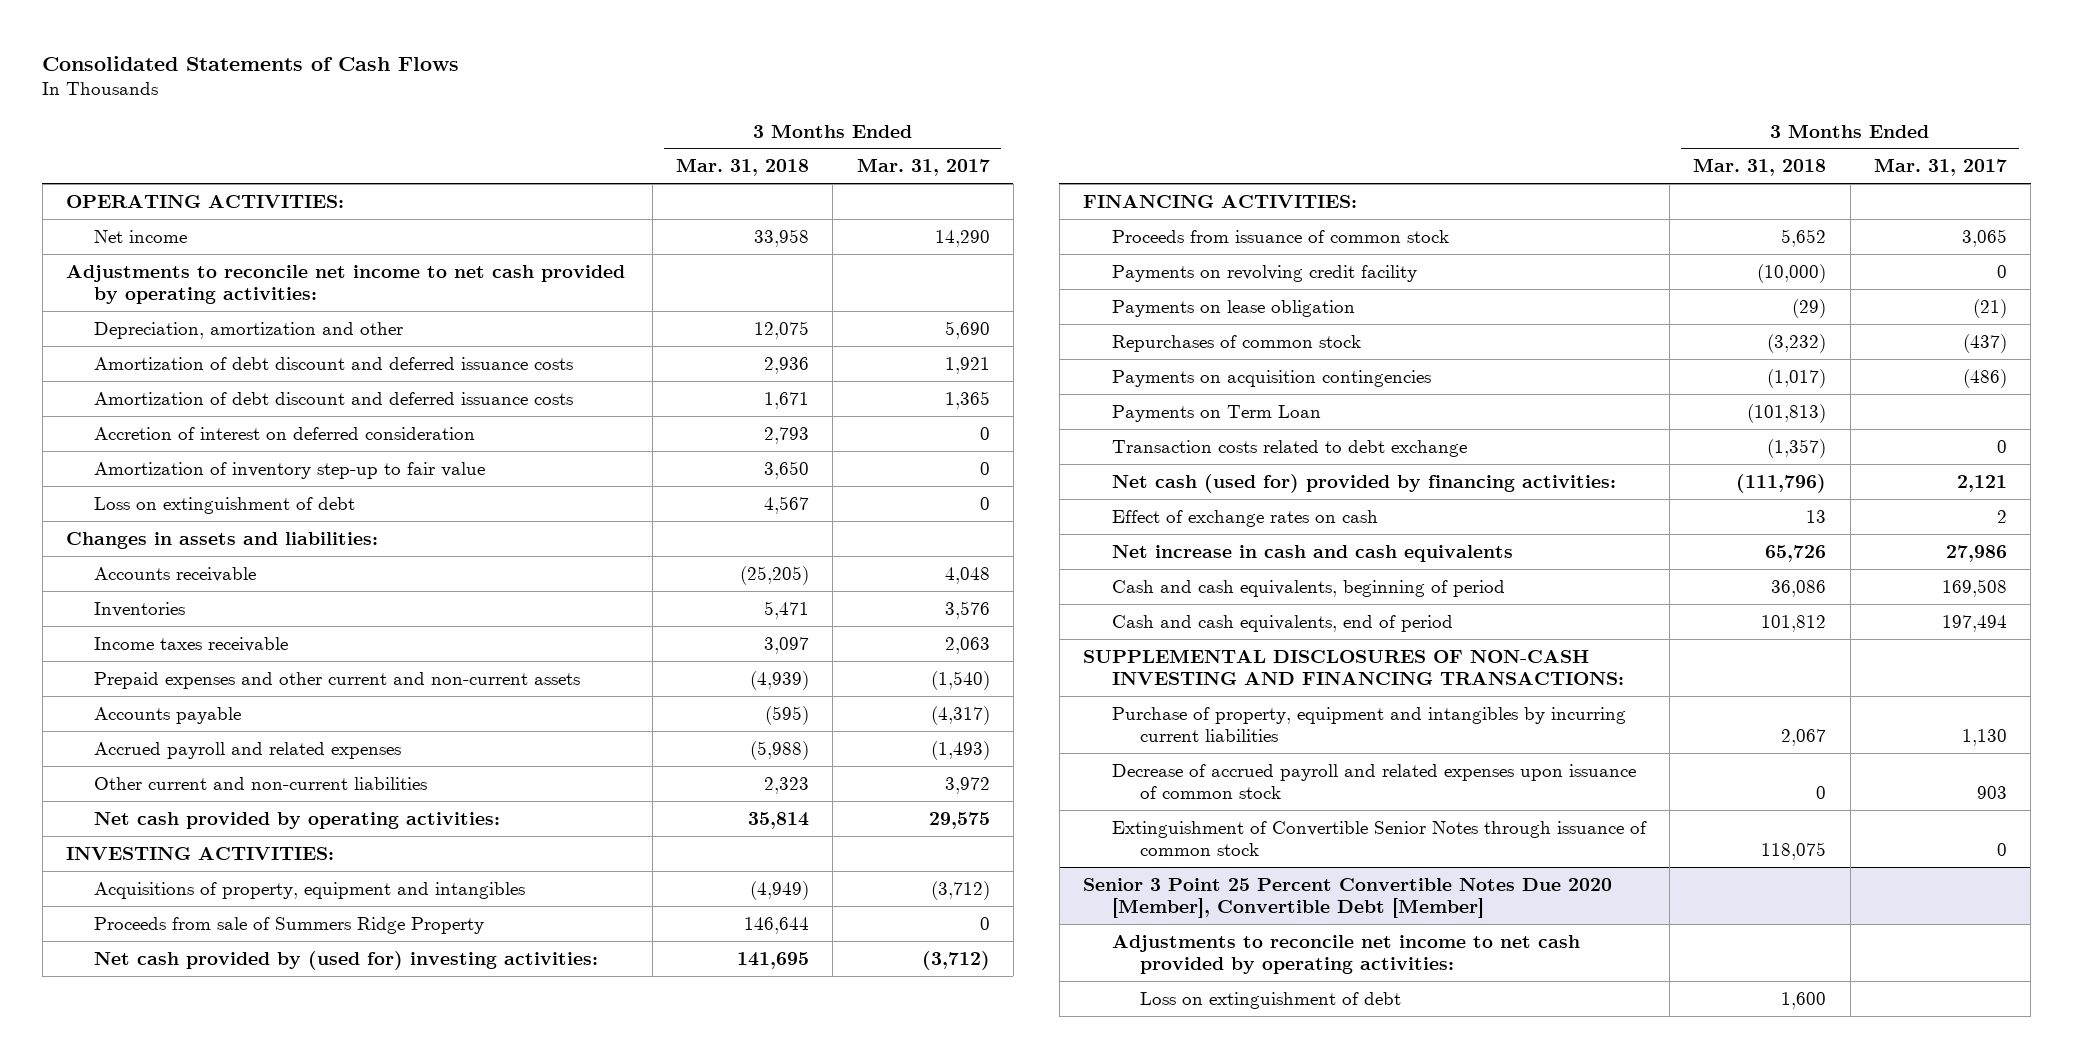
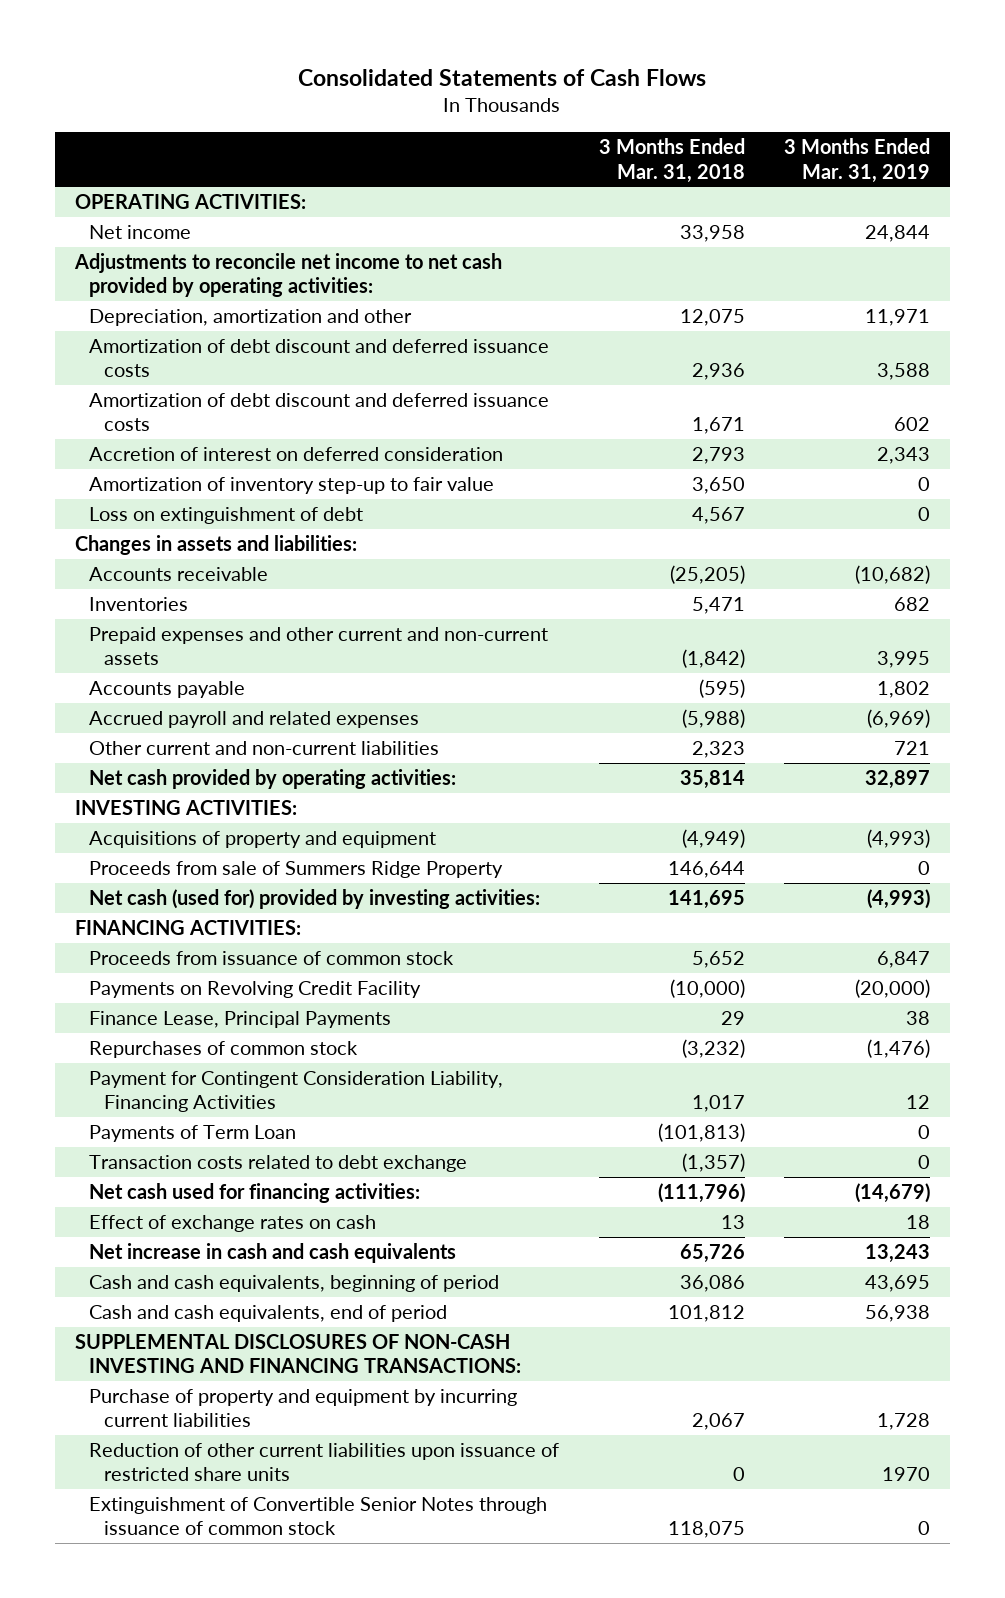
[856,158,990,177] Mar. 31, 2017 -> none
none -> [783,138,930,183] 3 Months Ended Mar. 31, 2019
[94,636,289,652] Income taxes receivable -> none
[749,670,809,690] (4,939) -> [681,649,745,669] (1,842)
[94,881,526,899] Acquisitions of property, equipment and intangibles -> [89,831,437,849] Acquisitions of property and equipment
[94,950,599,970] Net cash provided by (used for) investing activities: -> [89,889,541,910] Net cash (used for) provided by investing activities:
[1111,299,1355,317] Payments on lease obligation -> none
[1111,264,1417,282] Payments on revolving credit facility -> [89,981,422,999] Payments on Revolving Credit Facility
none -> [89,1011,392,1029] Finance Lease, Principal Payments
[1111,369,1431,387] Payments on acquisition contingencies -> none
none -> [89,1071,504,1113] Payment for Contingent Consideration Liability, Financing Activities
[1111,404,1321,422] Payments on Term Loan -> [89,1125,297,1143] Payments of Term Loan
[1111,473,1616,493] Net cash (used for) provided by financing activities: -> [89,1183,421,1204] Net cash used for financing activities:
[1111,763,1636,800] Decrease of accrued payroll and related expenses upon issuance of common stock -> none
[1111,706,1626,743] Purchase of property, equipment and intangibles by incurring current liabilities -> [89,1389,518,1428] Purchase of property and equipment by incurring current liabilities
none -> [89,1443,560,1482] Reduction of other current liabilities upon issuance of restricted share units
[1083,877,1613,919] Senior 3 Point 25 Percent Convertible Notes Due 2020 [Member], Convertible Debt [Member] -> none
[1111,934,1580,975] Adjustments to reconcile net income to net cash provided by operating activities: -> none
[1140,991,1402,1009] Loss on extinguishment of debt -> none

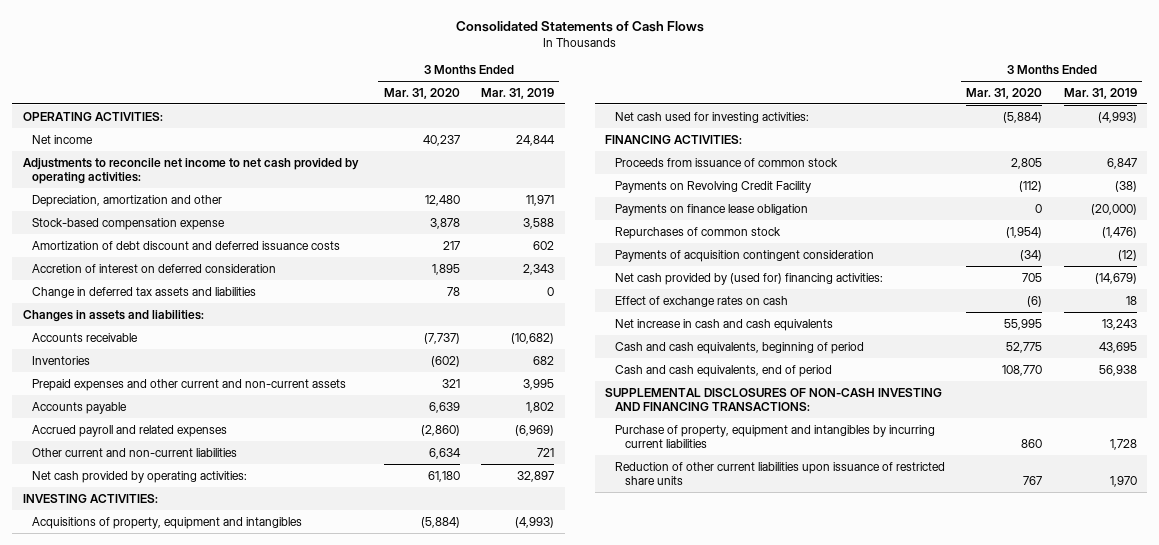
[598,138,745,183] 3 Months Ended Mar. 31, 2018 -> none
none -> [383,87,460,99] Mar. 31, 2020
[89,339,550,378] Amortization of debt discount and deferred issuance costs -> [32,217,226,230] Stock-based compensation expense
[89,477,495,495] Amortization of inventory step-up to fair value -> none
[89,507,364,525] Loss on extinguishment of debt -> none
none -> [32,286,257,298] Change in deferred tax assets and liabilities
[89,861,504,879] Proceeds from sale of Summers Ridge Property -> none
[89,831,437,849] Acquisitions of property and equipment -> [32,516,303,529] Acquisitions of property, equipment and intangibles
[89,889,541,910] Net cash (used for) provided by investing activities: -> [615,111,810,123] Net cash used for investing activities:
[854,979,930,999] (20,000) -> [1114,180,1137,192] (38)
[89,1011,392,1029] Finance Lease, Principal Payments -> [615,203,809,216] Payments on finance lease obligation
[905,1011,930,1026] 38 -> [1090,203,1137,215] (20,000)
[89,1125,297,1143] Payments of Term Loan -> none
[89,1155,468,1173] Transaction costs related to debt exchange -> none
[89,1071,504,1113] Payment for Contingent Consideration Liability, Financing Activities -> [615,249,875,262] Payments of acquisition contingent consideration
[905,1095,930,1110] 12 -> [1117,249,1137,261] (12)
[89,1183,421,1204] Net cash used for financing activities: -> [615,272,884,285] Net cash provided by (used for) financing activities:
[89,1497,548,1536] Extinguishment of Convertible Senior Notes through issuance of common stock -> none
[89,1389,518,1428] Purchase of property and equipment by incurring current liabilities -> [615,424,936,449] Purchase of property, equipment and intangibles by incurring current liabilities
[881,1467,930,1482] 1970 -> [1109,476,1137,488] 1,970

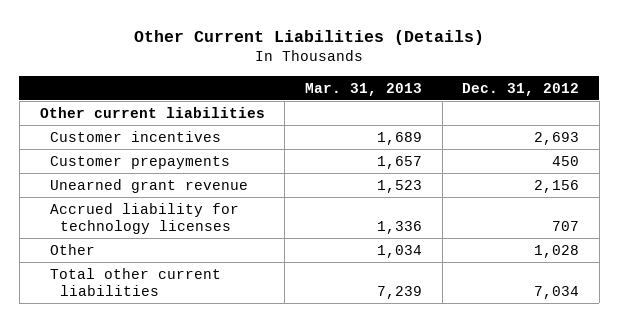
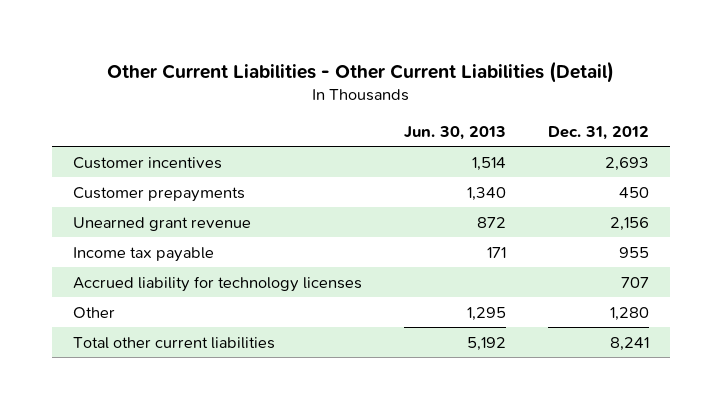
[134,29,485,45] Other Current Liabilities (Details) -> [107,60,615,83] Other Current Liabilities - Other Current Liabilities (Detail)
[304,82,422,96] Mar. 31, 2013 -> none
none -> [404,126,507,141] Jun. 30, 2013
[39,106,265,118] Other current liabilities -> none
none -> [73,246,215,262] Income tax payable
[534,244,580,258] 1,028 -> [610,306,650,321] 1,280
[534,285,580,299] 7,034 -> [610,336,650,351] 8,241

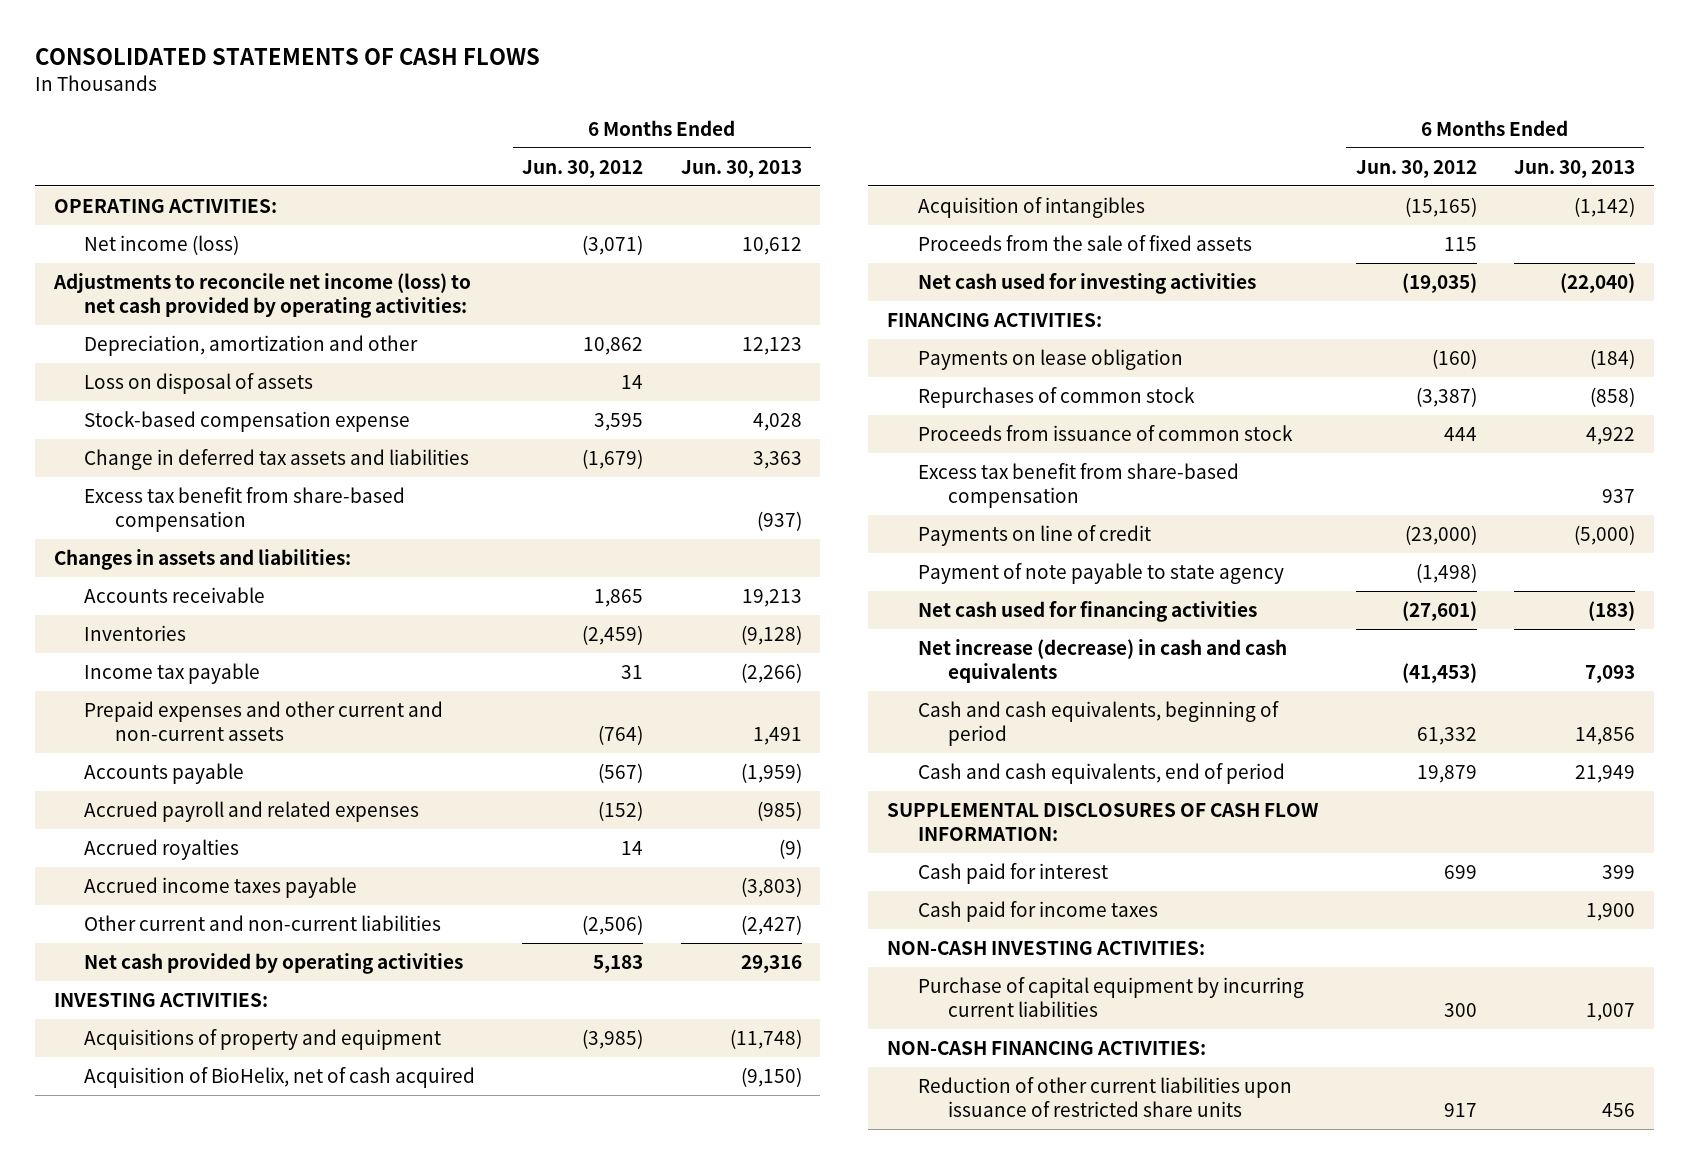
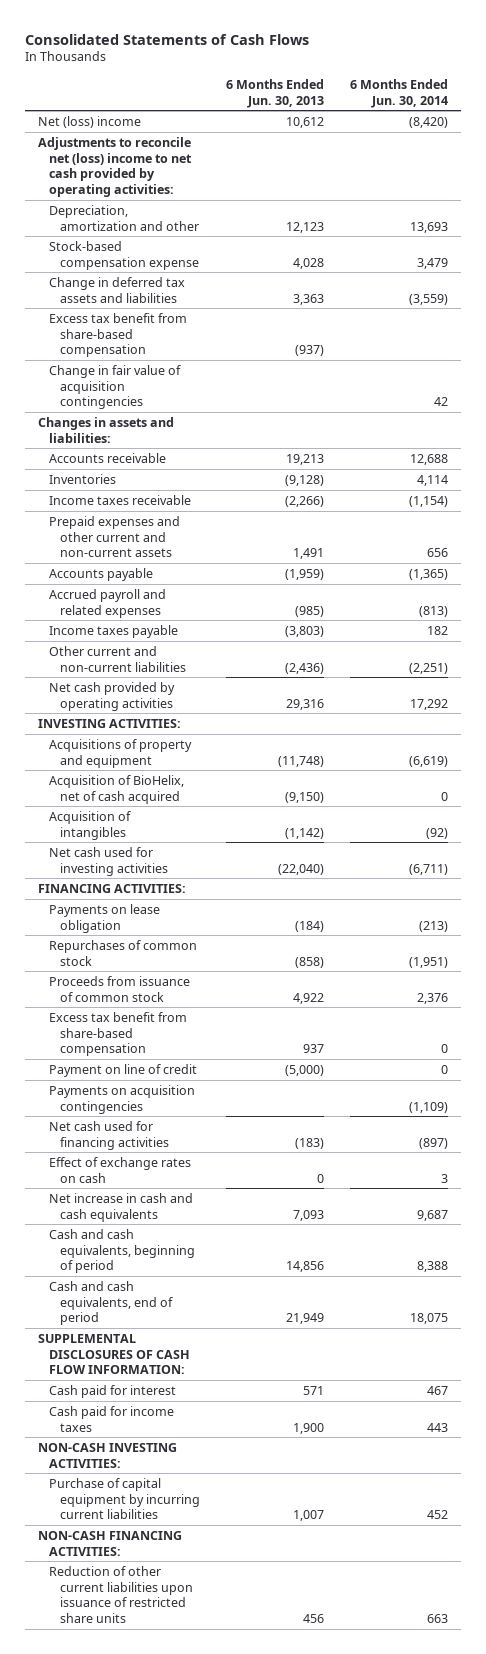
[35,47,541,65] CONSOLIDATED STATEMENTS OF CASH FLOWS -> [25,33,310,45] Consolidated Statements of Cash Flows
[522,159,644,178] Jun. 30, 2012 -> none
none -> [350,78,449,108] 6 Months Ended Jun. 30, 2014
[53,198,277,213] OPERATING ACTIVITIES: -> none
[84,234,240,255] Net income (loss) -> [38,115,142,128] Net (loss) income
[52,272,471,319] Adjustments to reconcile net income (loss) to net cash provided by operating activities: -> [38,136,193,197] Adjustments to reconcile net (loss) income to net cash provided by operating activities:
[84,372,314,394] Loss on disposal of assets -> none
none -> [49,364,182,410] Change in fair value of acquisition contingencies
[84,662,261,684] Income tax payable -> [49,494,192,505] Income taxes receivable
[84,838,240,860] Accrued royalties -> none
[84,876,358,898] Accrued income taxes payable -> [49,624,179,638] Income taxes payable
[740,914,802,935] (2,427) -> [285,662,325,674] (2,436)
[917,234,1252,251] Proceeds from the sale of fixed assets -> none
[917,562,1284,584] Payment of note payable to state agency -> none
[917,524,1151,546] Payments on line of credit -> [49,1063,198,1077] Payment on line of credit
none -> [49,1084,196,1114] Payments on acquisition contingencies
none -> [49,1156,192,1183] Effect of exchange rates on cash
[917,638,1287,684] Net increase (decrease) in cash and cash equivalents -> [49,1192,194,1222] Net increase in cash and cash equivalents
[1601,864,1635,879] 399 -> [303,1385,325,1395] 571

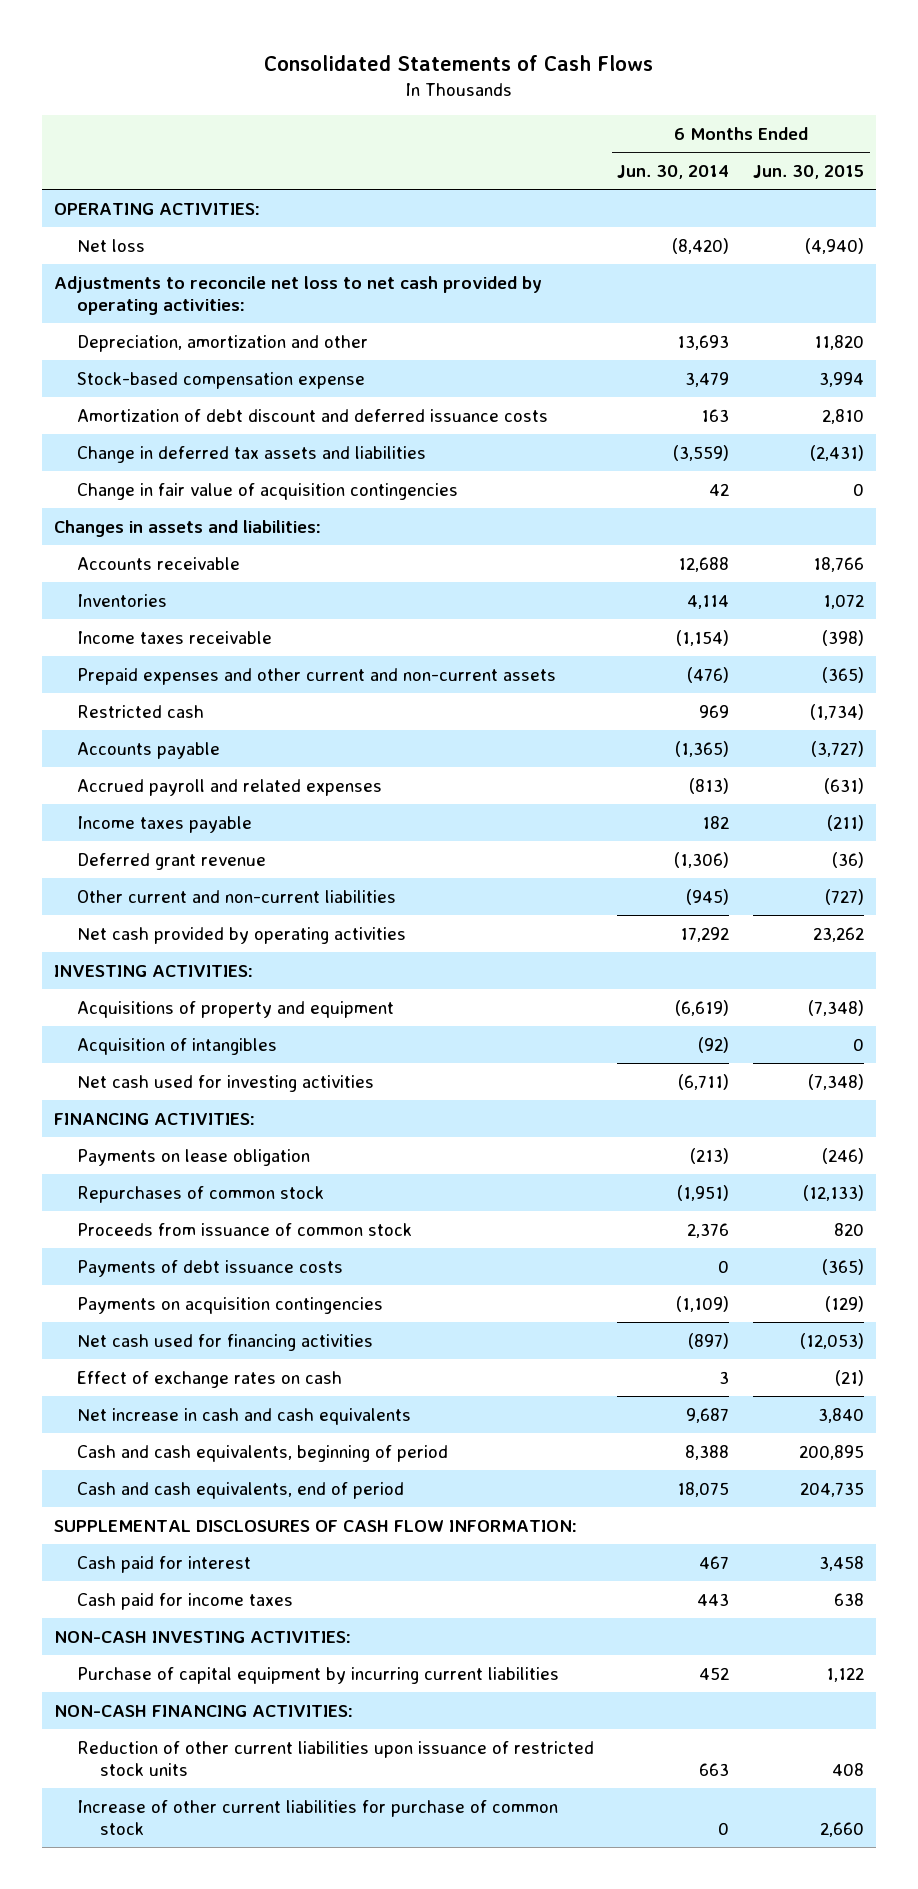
[226,78,325,108] 6 Months Ended Jun. 30, 2013 -> none
none -> [752,164,864,179] Jun. 30, 2015
none -> [54,202,261,215] OPERATING ACTIVITIES:
[38,115,142,128] Net (loss) income -> [76,238,145,252] Net loss
[38,136,193,197] Adjustments to reconcile net (loss) income to net cash provided by operating activities: -> [54,275,543,316] Adjustments to reconcile net loss to net cash provided by operating activities:
none -> [76,408,548,422] Amortization of debt discount and deferred issuance costs
[49,312,188,358] Excess tax benefit from share-based compensation -> none
[427,548,449,558] 656 -> [687,666,730,683] (476)
none -> [76,704,204,718] Restricted cash
none -> [76,852,266,870] Deferred grant revenue
[409,662,449,674] (2,251) -> [686,888,730,905] (945)
[49,774,185,804] Acquisition of BioHelix, net of cash acquired -> none
[49,1011,188,1057] Excess tax benefit from share-based compensation -> none
[49,1063,198,1077] Payment on line of credit -> none
none -> [76,1259,343,1277] Payments of debt issuance costs
[49,1565,194,1623] Reduction of other current liabilities upon issuance of restricted share units -> [76,1740,594,1777] Reduction of other current liabilities upon issuance of restricted stock units
none -> [76,1799,558,1836] Increase of other current liabilities for purchase of common stock

